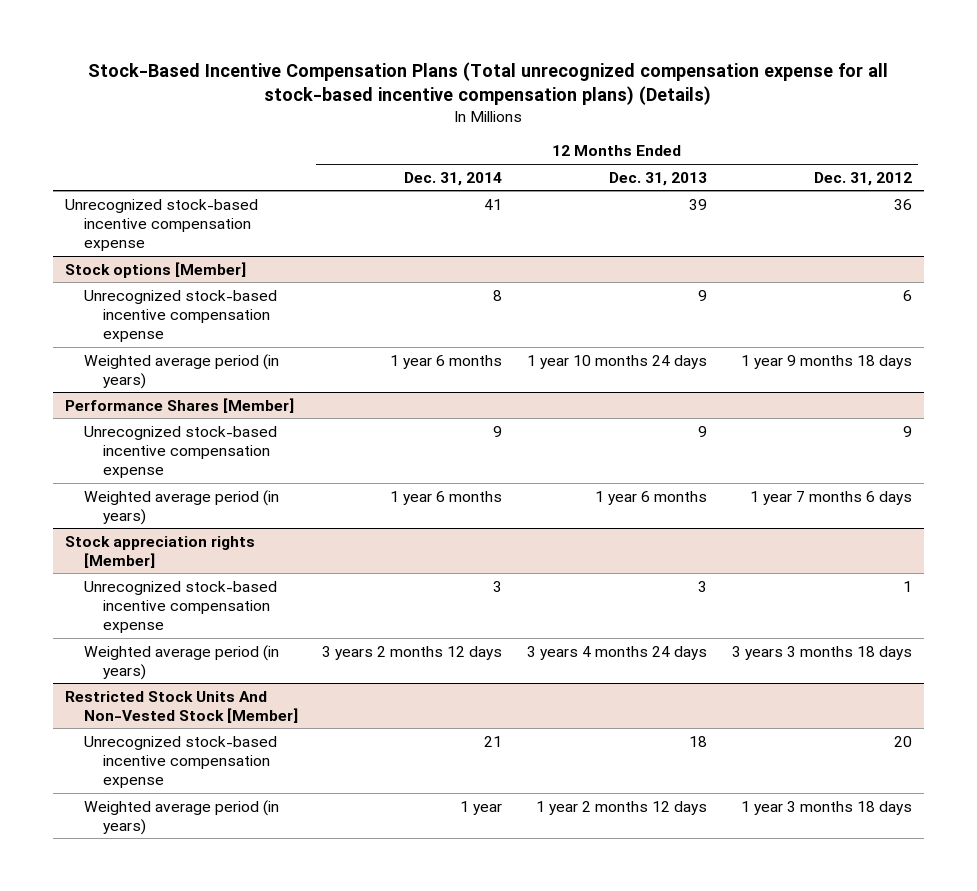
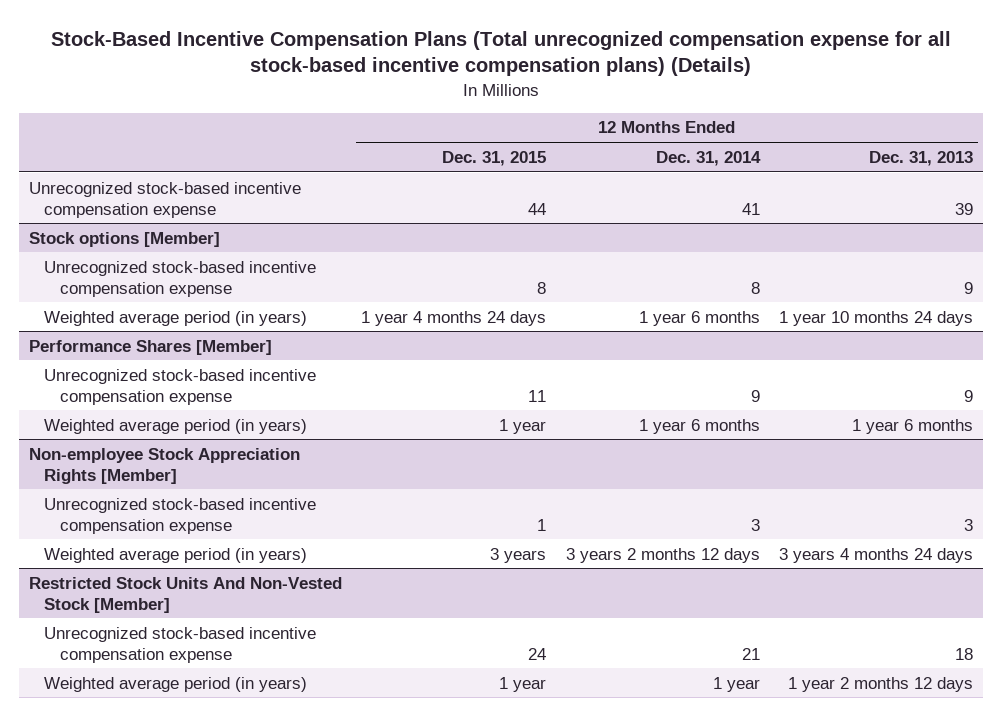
[813,171,912,186] Dec. 31, 2012 -> none
none -> [442,150,547,166] Dec. 31, 2015
[65,535,256,568] Stock appreciation rights [Member] -> [28,447,300,484] Non-employee Stock Appreciation Rights [Member]

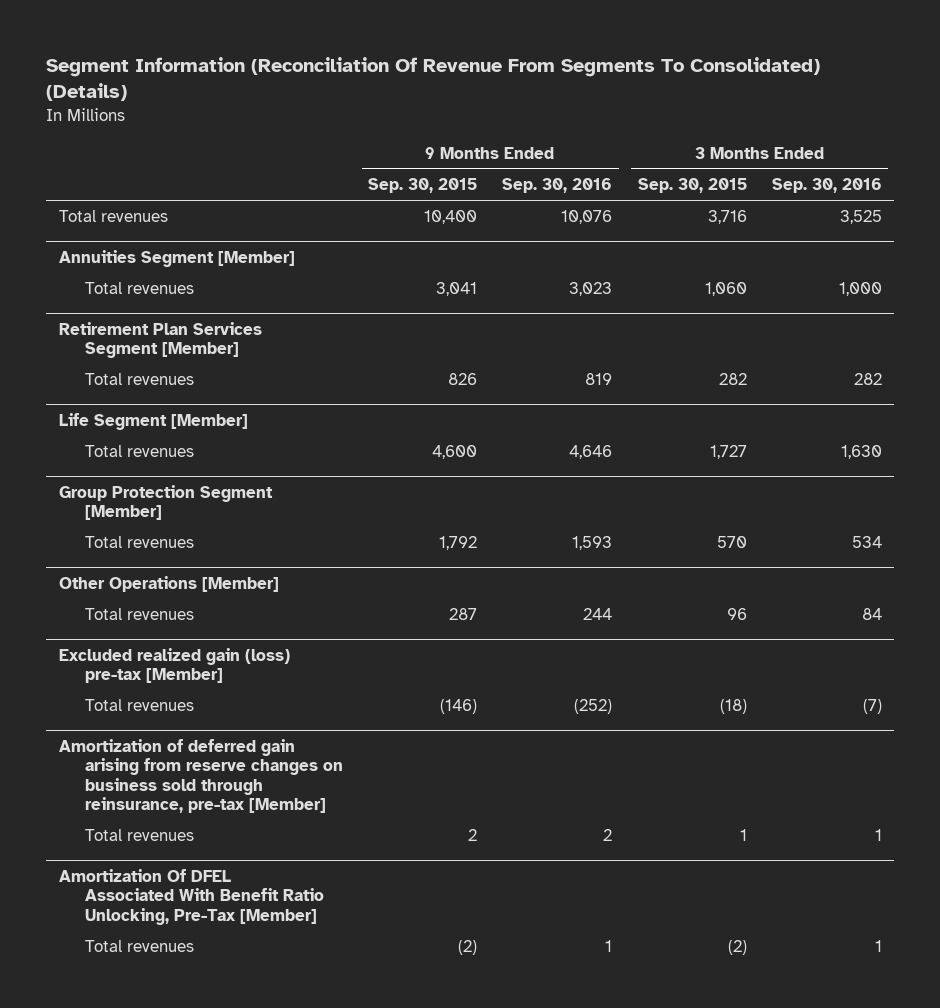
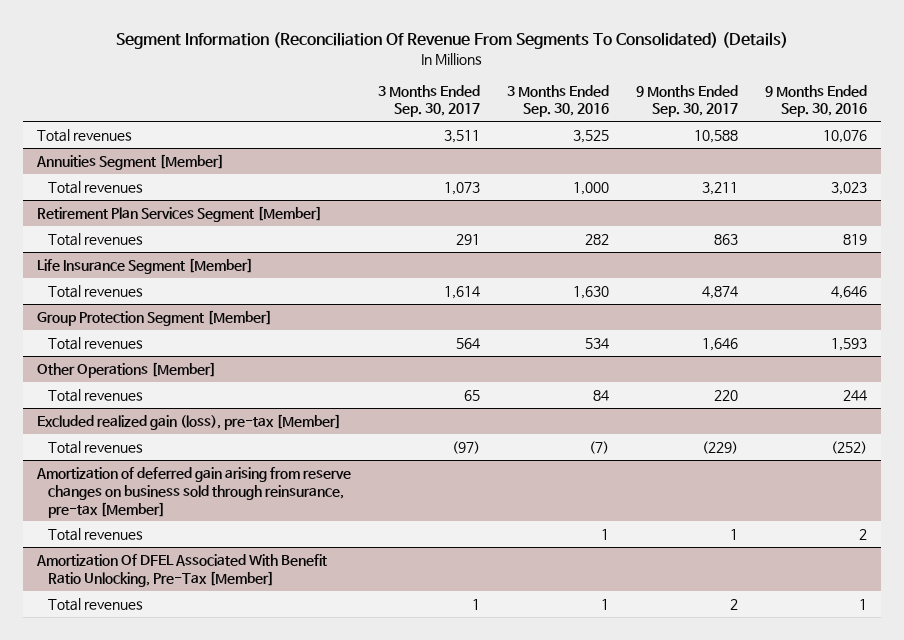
[368,178,478,194] Sep. 30, 2015 -> none
[637,178,747,194] Sep. 30, 2015 -> none
none -> [377,84,480,118] 3 Months Ended Sep. 30, 2017
none -> [635,84,738,118] 9 Months Ended Sep. 30, 2017
[58,412,248,430] Life Segment [Member] -> [36,257,253,274] Life Insurance Segment [Member]
[58,647,290,684] Excluded realized gain (loss) pre-tax [Member] -> [36,413,341,430] Excluded realized gain (loss), pre-tax [Member]

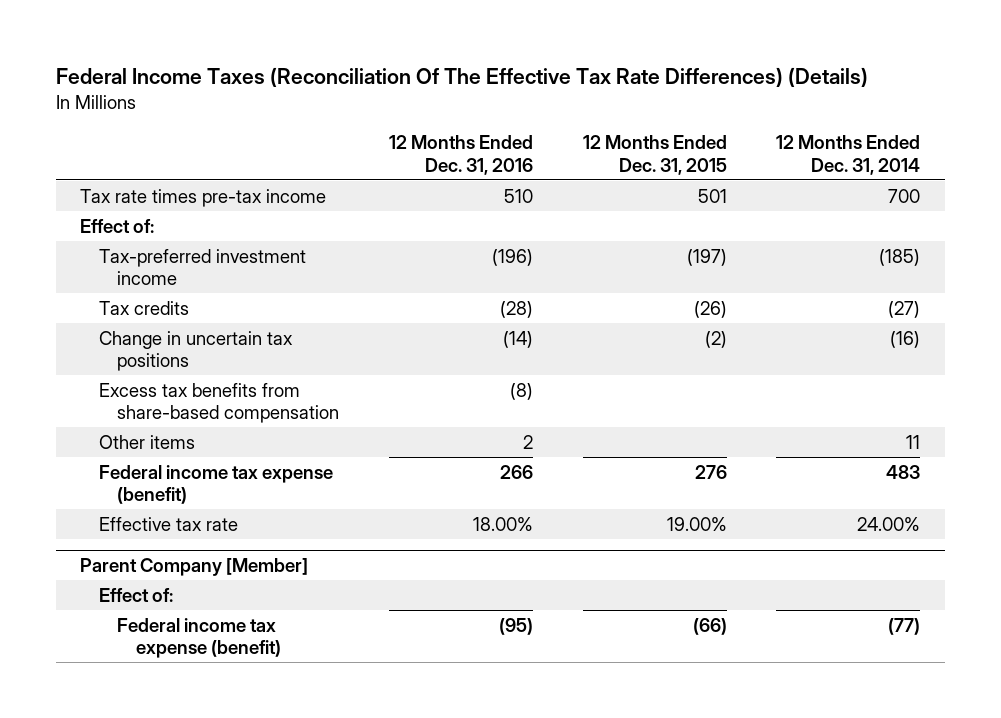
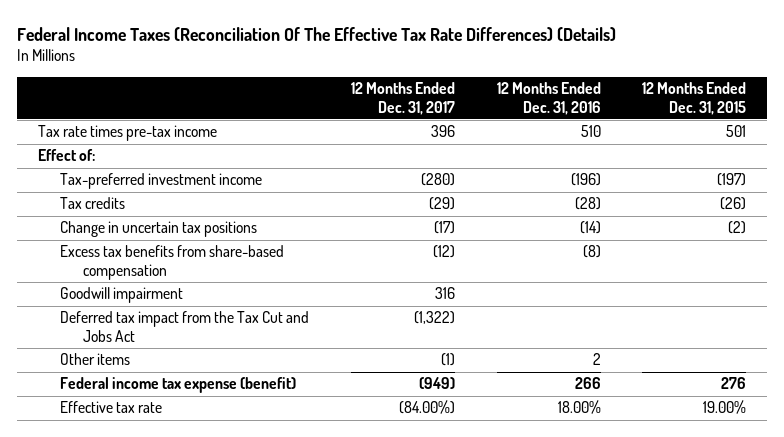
[776,135,921,175] 12 Months Ended Dec. 31, 2014 -> none
none -> [350,82,455,115] 12 Months Ended Dec. 31, 2017
none -> [60,287,184,304] Goodwill impairment
none -> [60,311,310,342] Deferred tax impact from the Tax Cut and Jobs Act
[80,557,309,576] Parent Company [Member] -> none
[98,587,173,602] Effect of: -> none
[117,617,281,658] Federal income tax expense (benefit) -> none

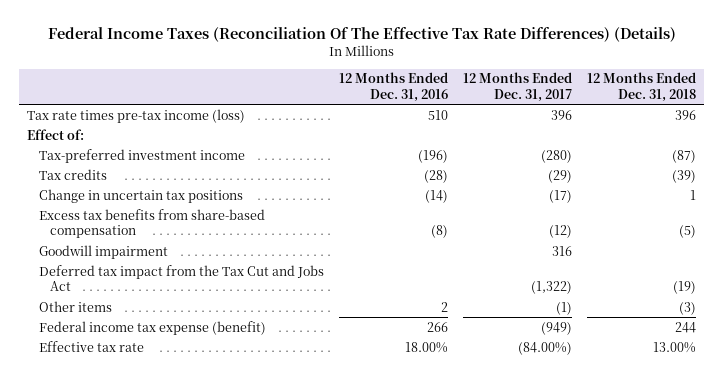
[642,82,747,115] 12 Months Ended Dec. 31, 2015 -> none
none -> [587,72,697,102] 12 Months Ended Dec. 31, 2018
[37,125,217,142] Tax rate times pre-tax income -> [26,108,245,123] Tax rate times pre-tax income (loss)

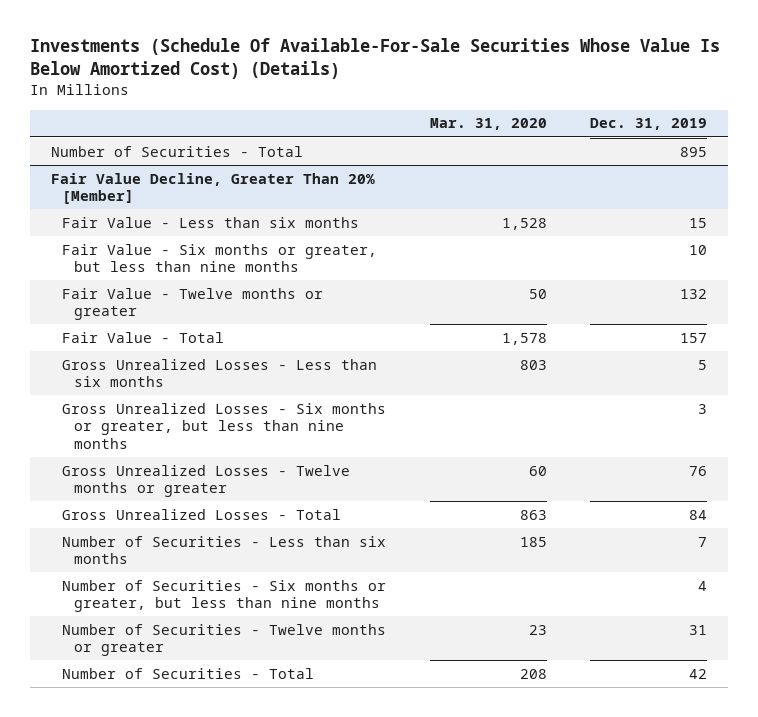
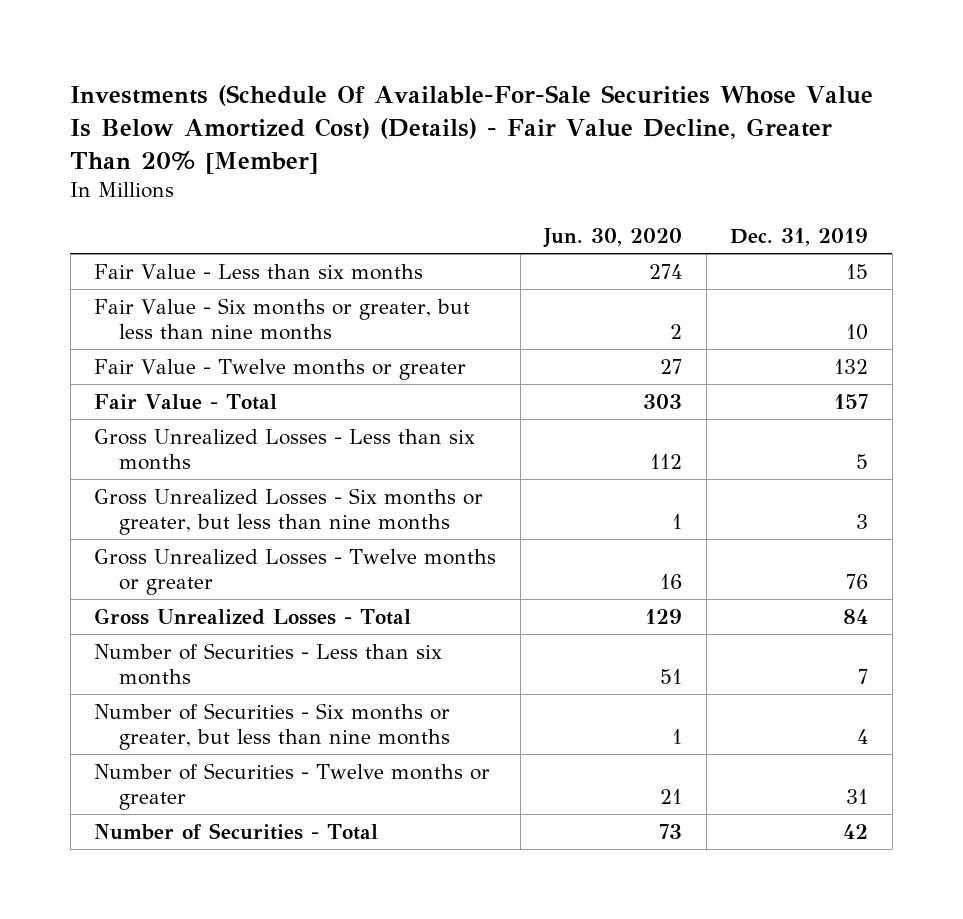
[29,38,720,80] Investments (Schedule Of Available-For-Sale Securities Whose Value Is Below Amortized Cost) (Details) -> [70,85,874,174] Investments (Schedule Of Available-For-Sale Securities Whose Value Is Below Amortized Cost) (Details) - Fair Value Decline, Greater Than 20% [Member]
[429,118,547,131] Mar. 31, 2020 -> none
none -> [543,228,683,249] Jun. 30, 2020
[51,145,304,157] Number of Securities - Total -> none
[51,172,376,205] Fair Value Decline, Greater Than 20% [Member] -> none

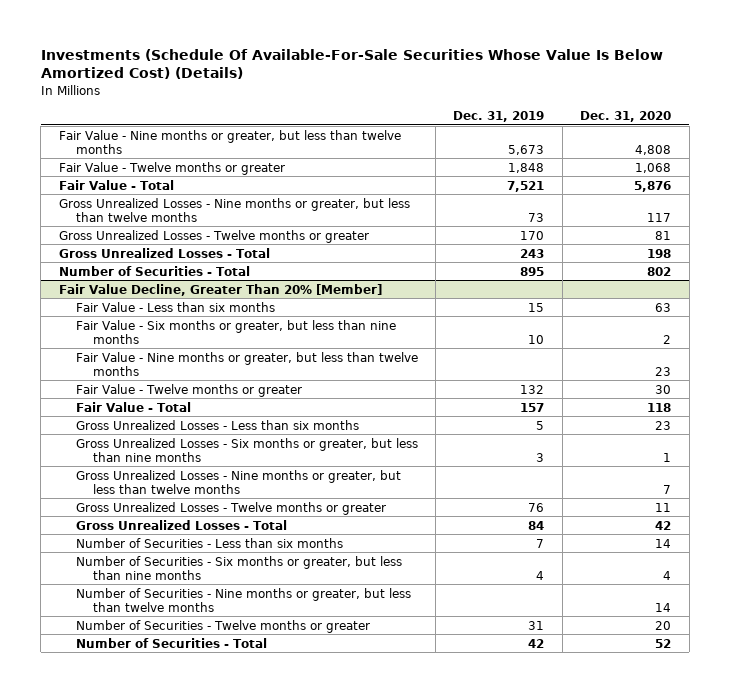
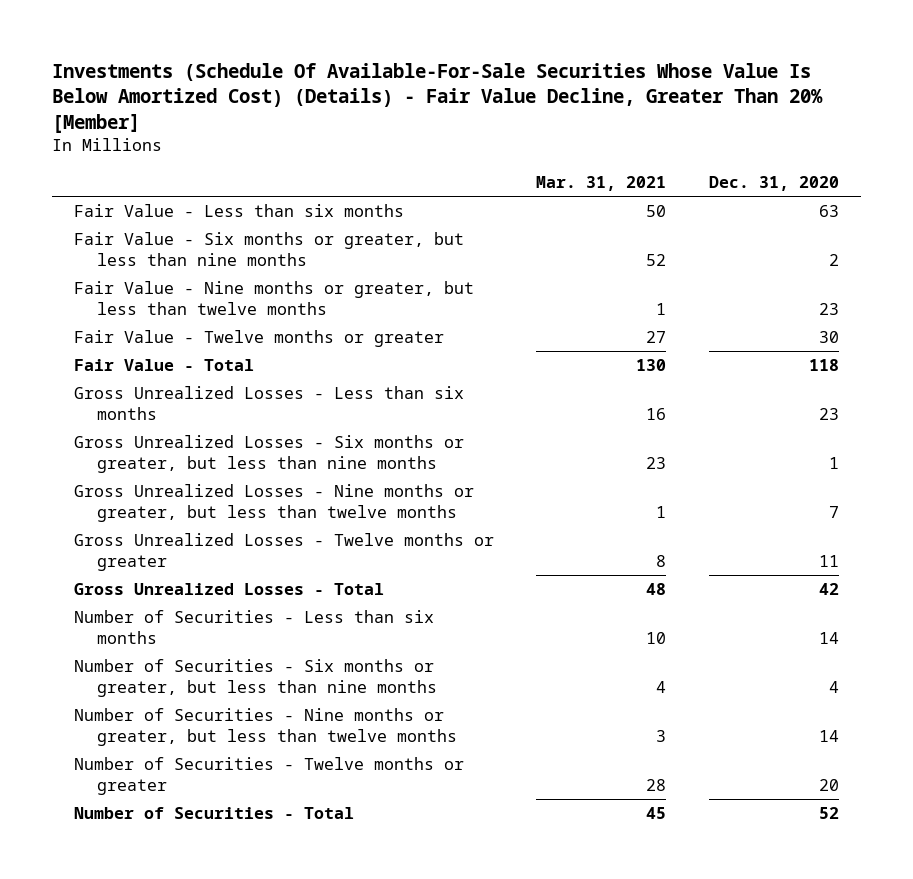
[40,48,663,80] Investments (Schedule Of Available-For-Sale Securities Whose Value Is Below Amortized Cost) (Details) -> [52,62,824,134] Investments (Schedule Of Available-For-Sale Securities Whose Value Is Below Amortized Cost) (Details) - Fair Value Decline, Greater Than 20% [Member]
[453,111,545,123] Dec. 31, 2019 -> none
none -> [536,175,667,191] Mar. 31, 2021
[58,129,401,154] Fair Value - Nine months or greater, but less than twelve months -> none
[58,161,285,175] Fair Value - Twelve months or greater -> none
[58,179,174,190] Fair Value - Total -> none
[58,197,410,222] Gross Unrealized Losses - Nine months or greater, but less than twelve months -> none
[58,229,369,243] Gross Unrealized Losses - Twelve months or greater -> none
[58,247,270,258] Gross Unrealized Losses - Total -> none
[58,265,250,276] Number of Securities - Total -> none
[58,283,382,296] Fair Value Decline, Greater Than 20% [Member] -> none

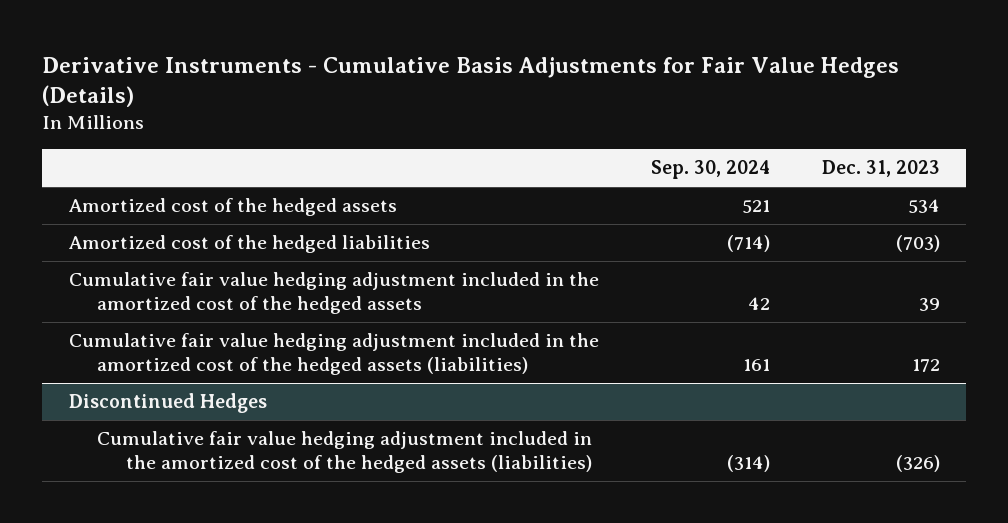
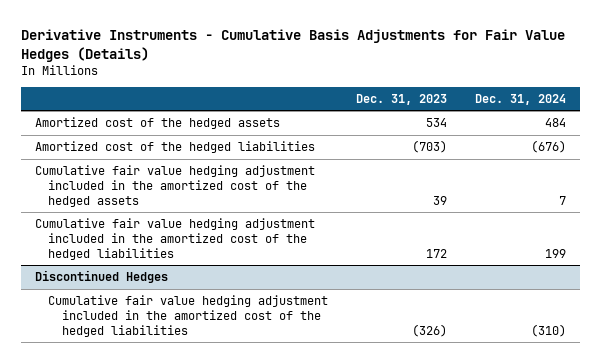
[650,160,770,180] Sep. 30, 2024 -> none
none -> [474,94,566,106] Dec. 31, 2024
[68,333,599,376] Cumulative fair value hedging adjustment included in the amortized cost of the hedged assets (liabilities) -> [34,218,315,261] Cumulative fair value hedging adjustment included in the amortized cost of the hedged liabilities
[97,431,593,474] Cumulative fair value hedging adjustment included in the amortized cost of the hedged assets (liabilities) -> [48,295,329,338] Cumulative fair value hedging adjustment included in the amortized cost of the hedged liabilities

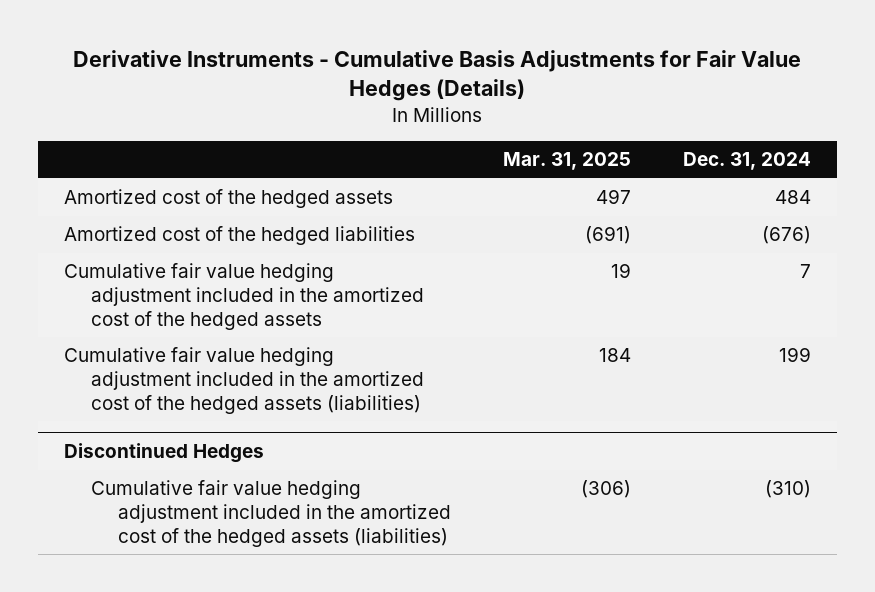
[355,94,447,106] Dec. 31, 2023 -> none
none -> [502,152,631,171] Mar. 31, 2025
[34,218,315,261] Cumulative fair value hedging adjustment included in the amortized cost of the hedged liabilities -> [63,347,424,414] Cumulative fair value hedging adjustment included in the amortized cost of the hedged assets (liabilities)
[48,295,329,338] Cumulative fair value hedging adjustment included in the amortized cost of the hedged liabilities -> [90,480,451,547] Cumulative fair value hedging adjustment included in the amortized cost of the hedged assets (liabilities)

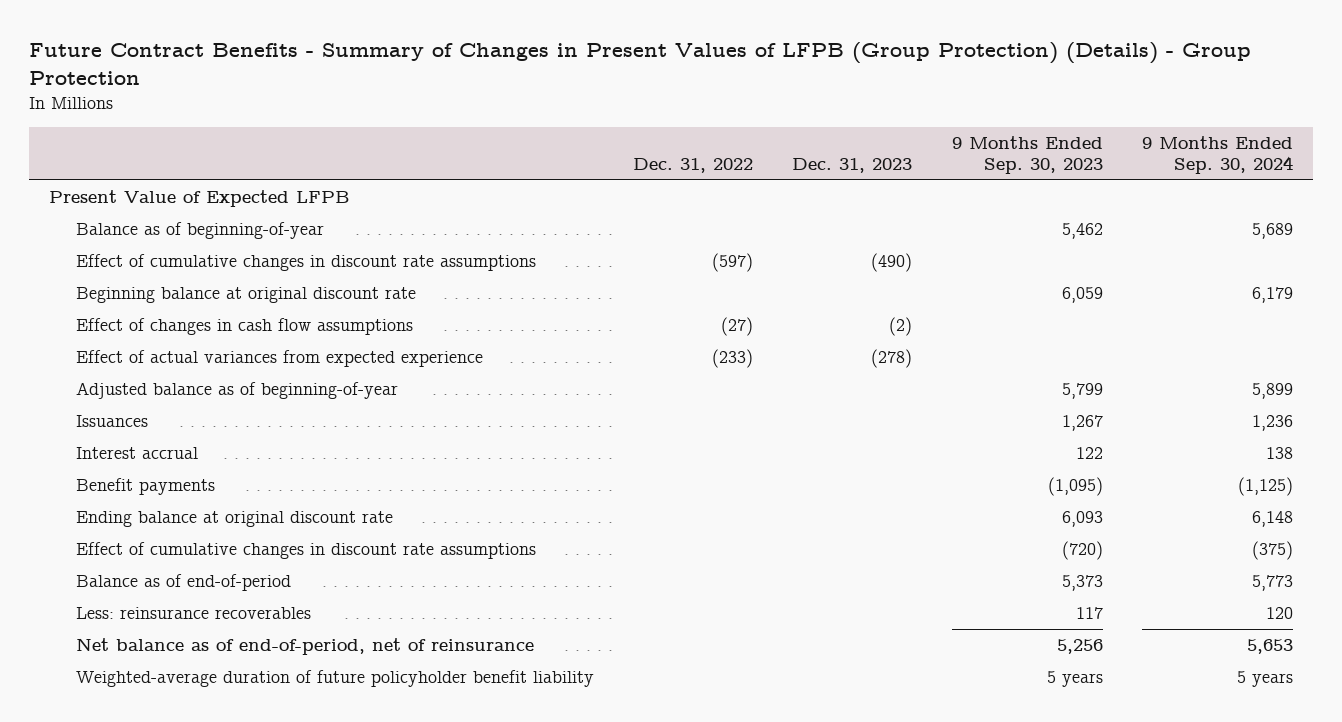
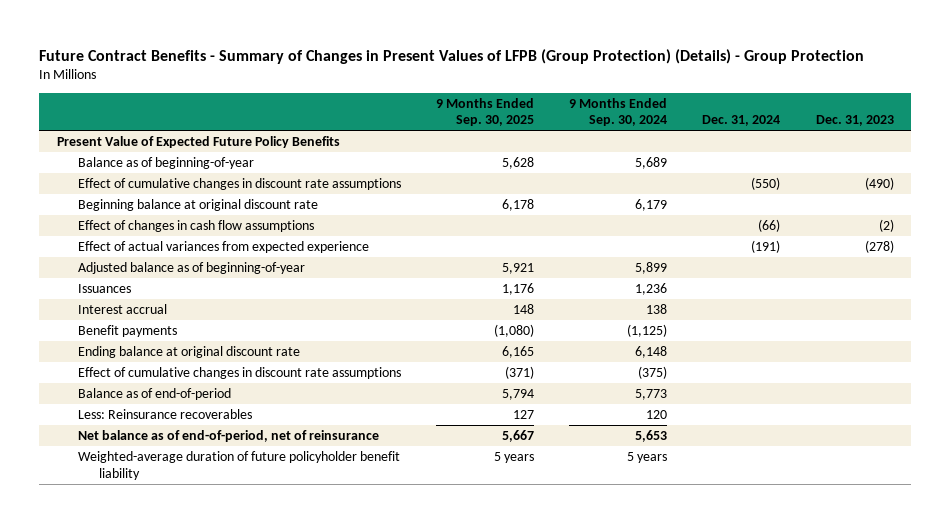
[632,158,753,174] Dec. 31, 2022 -> none
[951,135,1103,175] 9 Months Ended Sep. 30, 2023 -> none
none -> [436,97,535,127] 9 Months Ended Sep. 30, 2025
none -> [702,115,781,127] Dec. 31, 2024
[49,190,351,208] Present Value of Expected LFPB -> [56,135,340,148] Present Value of Expected Future Policy Benefits
[75,607,311,620] Less: reinsurance recoverables -> [78,408,253,419] Less: Reinsurance recoverables

